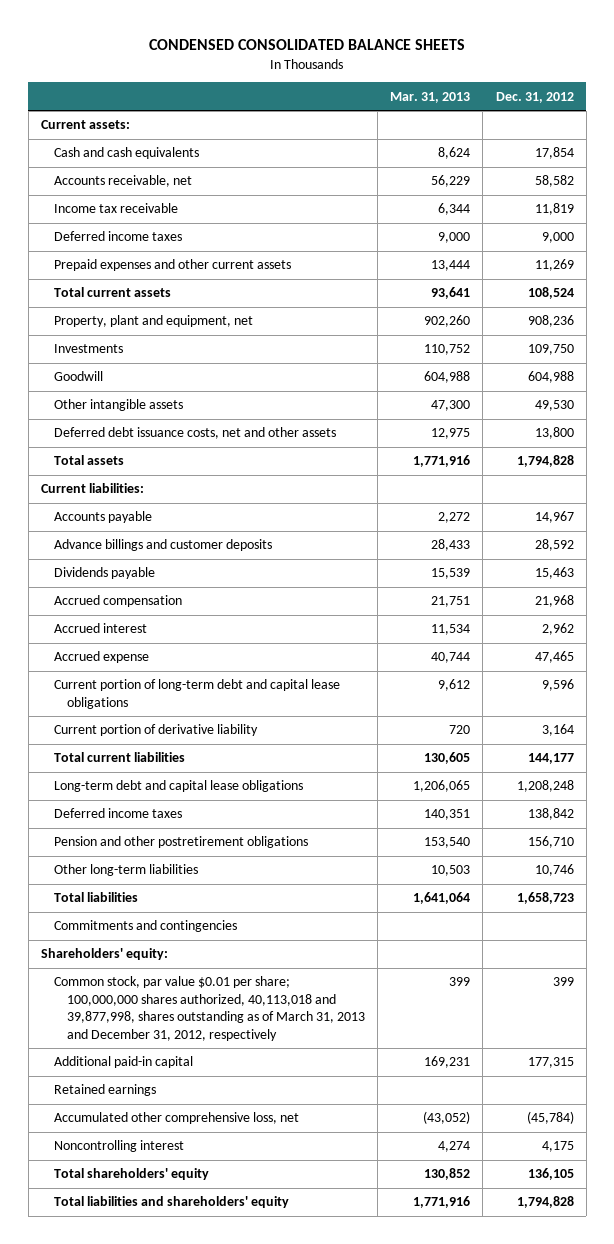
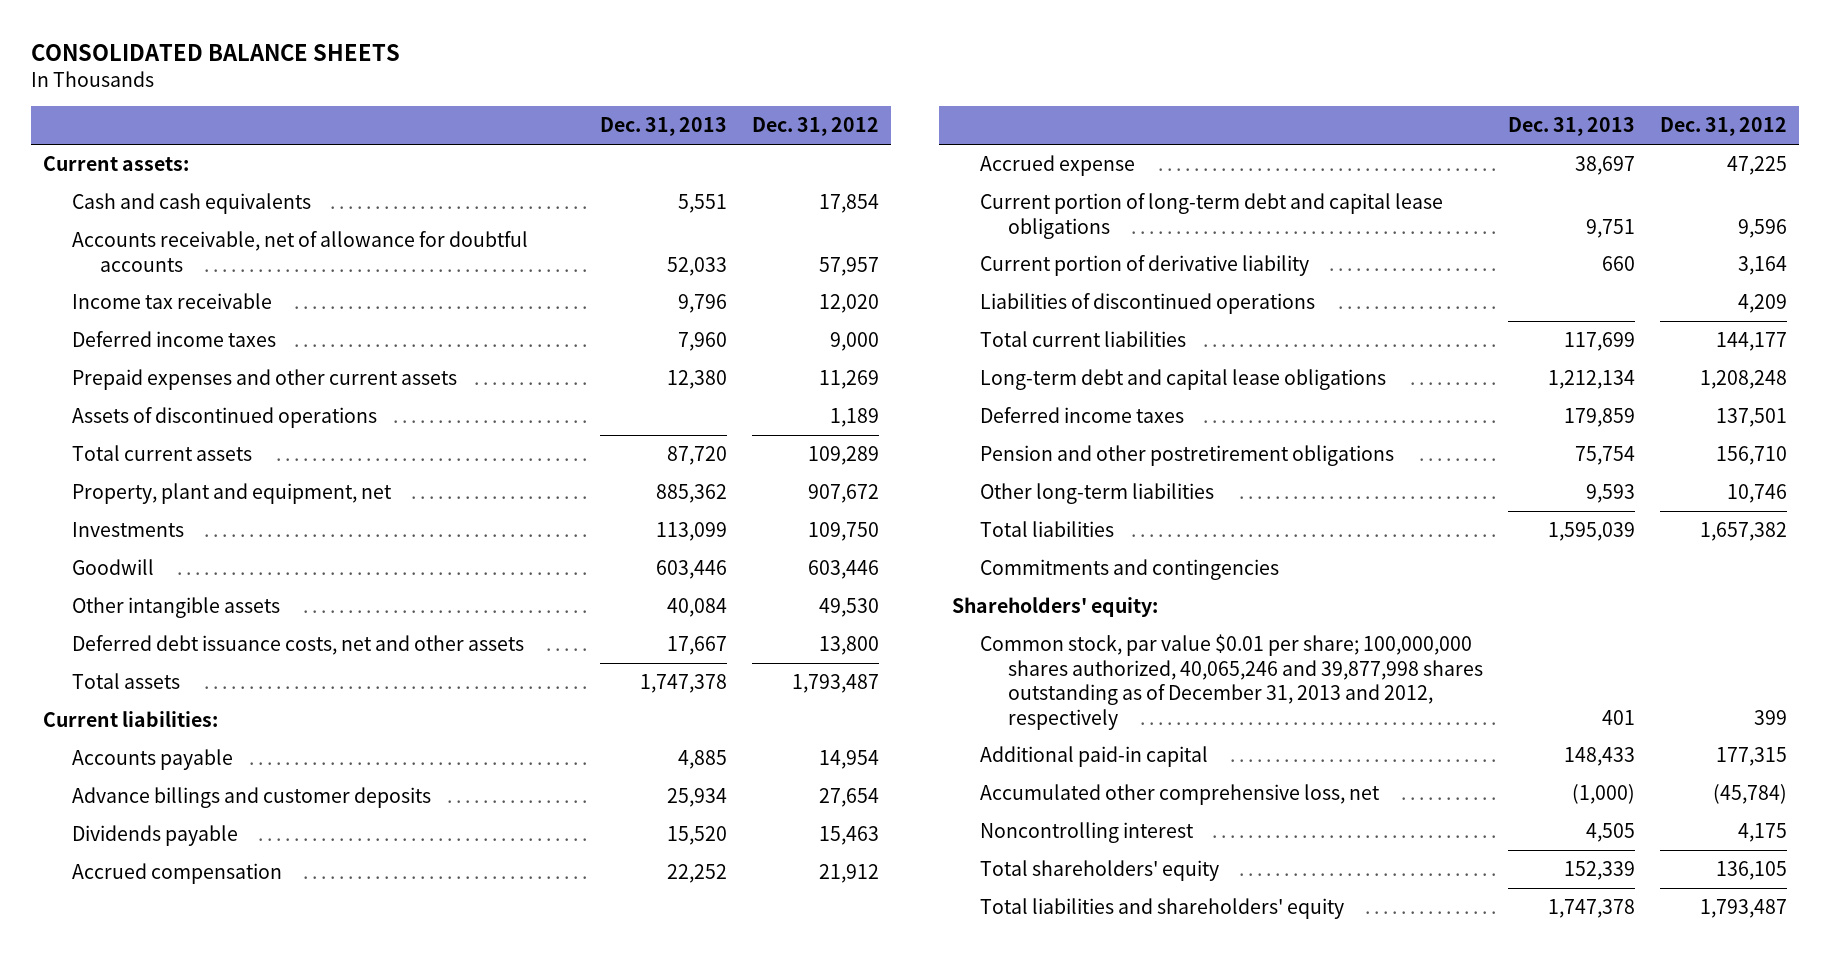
[149,38,466,50] CONDENSED CONSOLIDATED BALANCE SHEETS -> [30,43,400,61] CONSOLIDATED BALANCE SHEETS
[390,91,471,103] Mar. 31, 2013 -> none
none -> [599,117,727,137] Dec. 31, 2013
[54,175,193,188] Accounts receivable, net -> [71,231,528,272] Accounts receivable, net of allowance for doubtful accounts
[534,175,574,188] 58,582 -> [818,256,879,276] 57,957
[534,203,574,216] 11,819 -> [818,294,879,314] 12,020
none -> [71,407,377,429] Assets of discontinued operations
[527,287,574,300] 108,524 -> [807,446,879,466] 109,289
[527,315,574,328] 908,236 -> [807,484,879,504] 907,672
[527,371,574,384] 604,988 -> [807,560,879,580] 603,446
[516,455,574,468] 1,794,828 -> [791,674,879,694] 1,793,487
[534,511,574,524] 14,967 -> [818,750,879,770] 14,954
[534,539,574,552] 28,592 -> [818,788,879,808] 27,654
[54,623,148,634] Accrued interest -> none
[534,595,574,608] 21,968 -> [818,864,879,884] 21,912
[534,651,574,664] 47,465 -> [1726,156,1787,176] 47,225
none -> [979,293,1315,315] Liabilities of discontinued operations
[527,808,574,821] 138,842 -> [1715,408,1787,428] 137,501
[516,892,574,905] 1,658,723 -> [1699,522,1787,542] 1,657,382
[54,976,366,1041] Common stock, par value $0.01 per share; 100,000,000 shares authorized, 40,113,018 and 39,877,998, shares outstanding as of March 31, 2013 and December 31, 2012, respectively -> [979,634,1484,730] Common stock, par value $0.01 per share; 100,000,000 shares authorized, 40,065,246 and 39,877,998 shares outstanding as of December 31, 2013 and 2012, respectively
[54,1084,157,1097] Retained earnings -> none
[516,1196,574,1209] 1,794,828 -> [1699,899,1787,919] 1,793,487

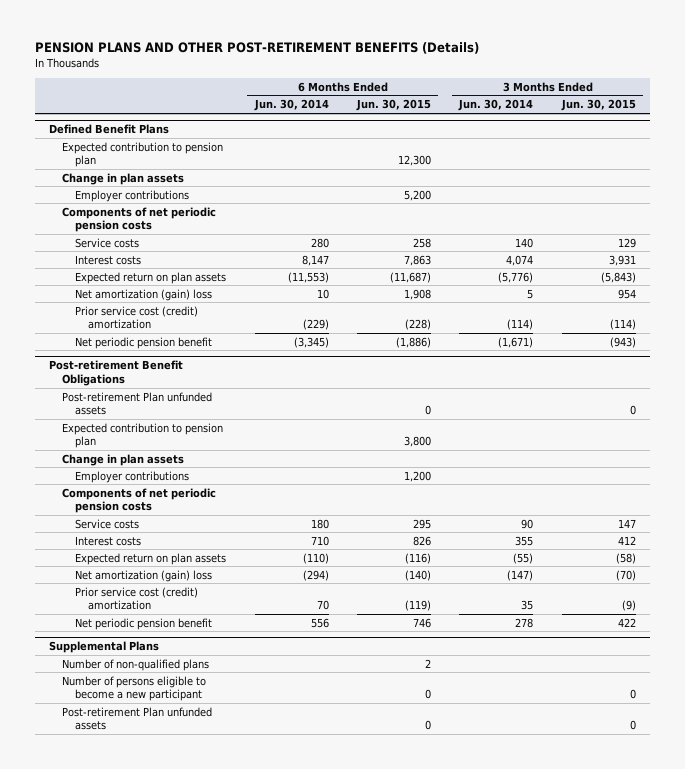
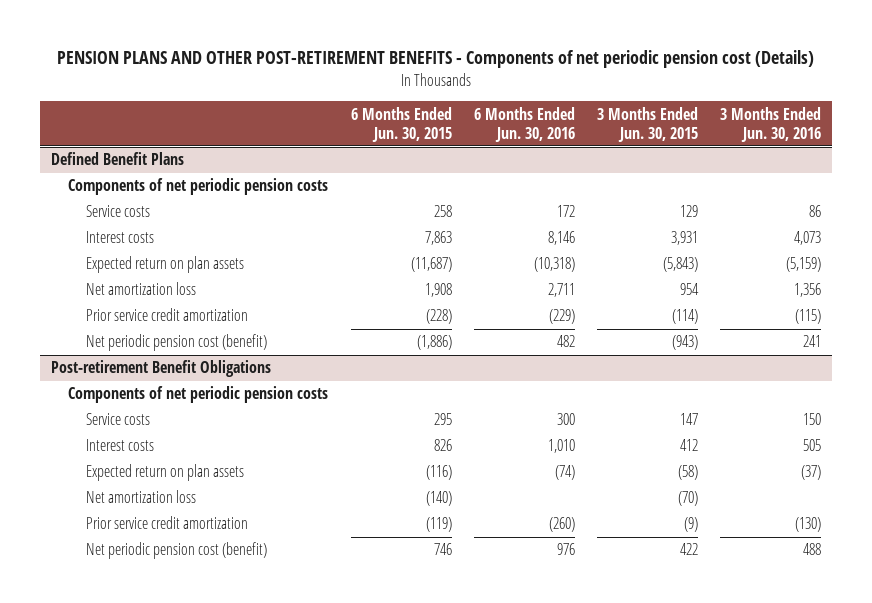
[34,42,479,55] PENSION PLANS AND OTHER POST-RETIREMENT BENEFITS (Details) -> [56,50,814,69] PENSION PLANS AND OTHER POST-RETIREMENT BENEFITS - Components of net periodic pension cost (Details)
[253,99,329,112] Jun. 30, 2014 -> none
[458,99,534,112] Jun. 30, 2014 -> none
none -> [473,106,575,142] 6 Months Ended Jun. 30, 2016
none -> [719,106,821,142] 3 Months Ended Jun. 30, 2016
[62,141,224,168] Expected contribution to pension plan -> none
[62,172,185,185] Change in plan assets -> none
[75,189,190,202] Employer contributions -> none
[75,288,213,301] Net amortization (gain) loss -> [86,282,197,296] Net amortization loss
[75,305,199,330] Prior service cost (credit) amortization -> [86,308,249,322] Prior service credit amortization
[75,336,213,349] Net periodic pension benefit -> [86,334,268,352] Net periodic pension cost (benefit)
[62,391,213,416] Post-retirement Plan unfunded assets -> none
[62,422,224,449] Expected contribution to pension plan -> none
[62,453,185,466] Change in plan assets -> none
[75,470,190,483] Employer contributions -> none
[49,641,160,654] Supplemental Plans -> none
[62,658,210,671] Number of non-qualified plans -> none
[62,675,207,702] Number of persons eligible to become a new participant -> none
[62,706,213,731] Post-retirement Plan unfunded assets -> none
[75,569,213,582] Net amortization (gain) loss -> [86,490,197,504] Net amortization loss
[75,586,199,611] Prior service cost (credit) amortization -> [86,516,249,530] Prior service credit amortization
[75,617,213,630] Net periodic pension benefit -> [86,542,268,560] Net periodic pension cost (benefit)

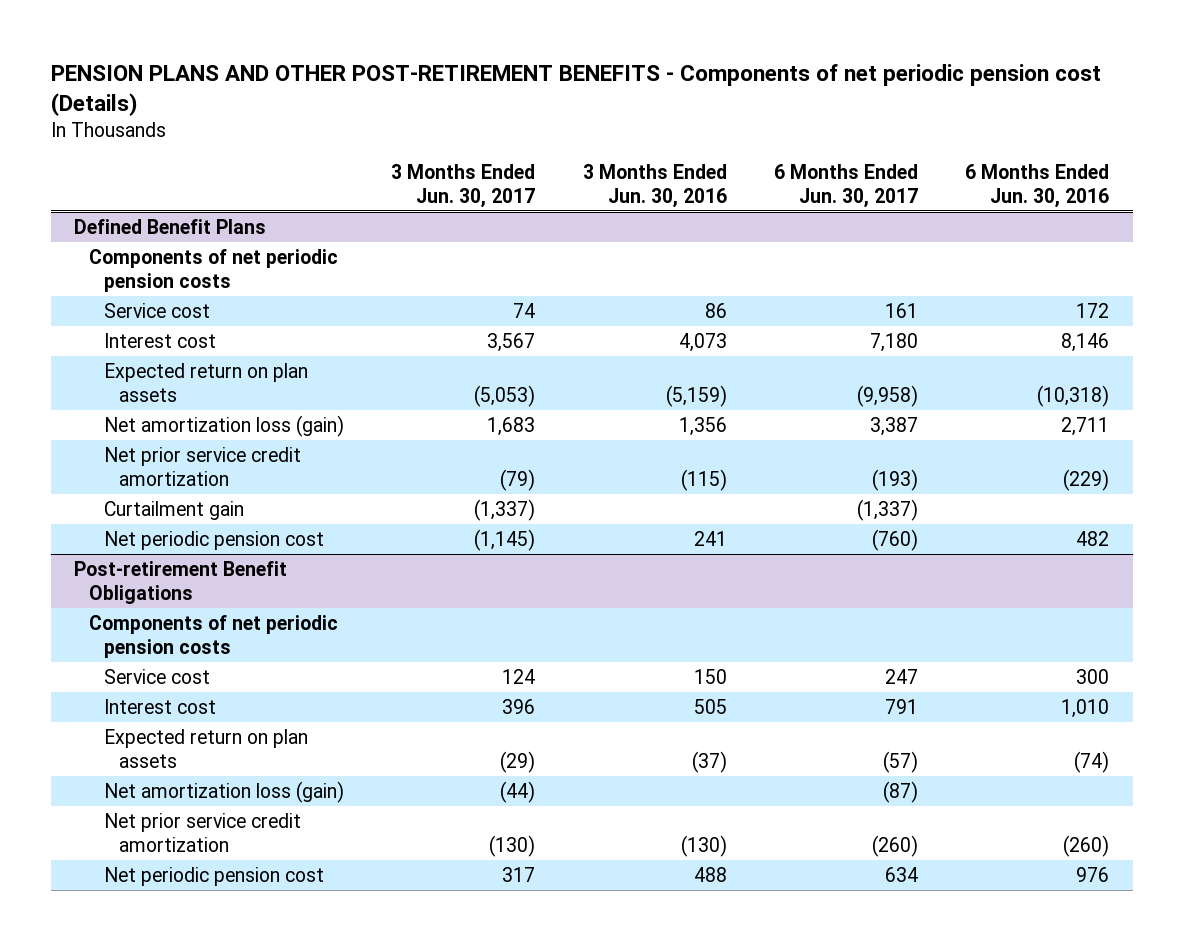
[350,106,452,142] 6 Months Ended Jun. 30, 2015 -> none
[596,106,698,142] 3 Months Ended Jun. 30, 2015 -> none
none -> [391,163,536,208] 3 Months Ended Jun. 30, 2017
none -> [774,163,919,208] 6 Months Ended Jun. 30, 2017
[86,205,151,218] Service costs -> [103,302,210,318] Service cost
[86,231,155,244] Interest costs -> [103,332,216,348] Interest cost
[86,282,197,296] Net amortization loss -> [103,414,344,437] Net amortization loss (gain)
[86,308,249,322] Prior service credit amortization -> [103,446,301,486] Net prior service credit amortization
none -> [103,500,244,520] Curtailment gain
[86,334,268,352] Net periodic pension cost (benefit) -> [103,530,324,550] Net periodic pension cost
[86,413,151,426] Service costs -> [103,668,210,684] Service cost
[86,439,155,452] Interest costs -> [103,698,216,714] Interest cost
[86,490,197,504] Net amortization loss -> [103,780,344,803] Net amortization loss (gain)
[86,516,249,530] Prior service credit amortization -> [103,812,301,852] Net prior service credit amortization
[86,542,268,560] Net periodic pension cost (benefit) -> [103,866,324,886] Net periodic pension cost

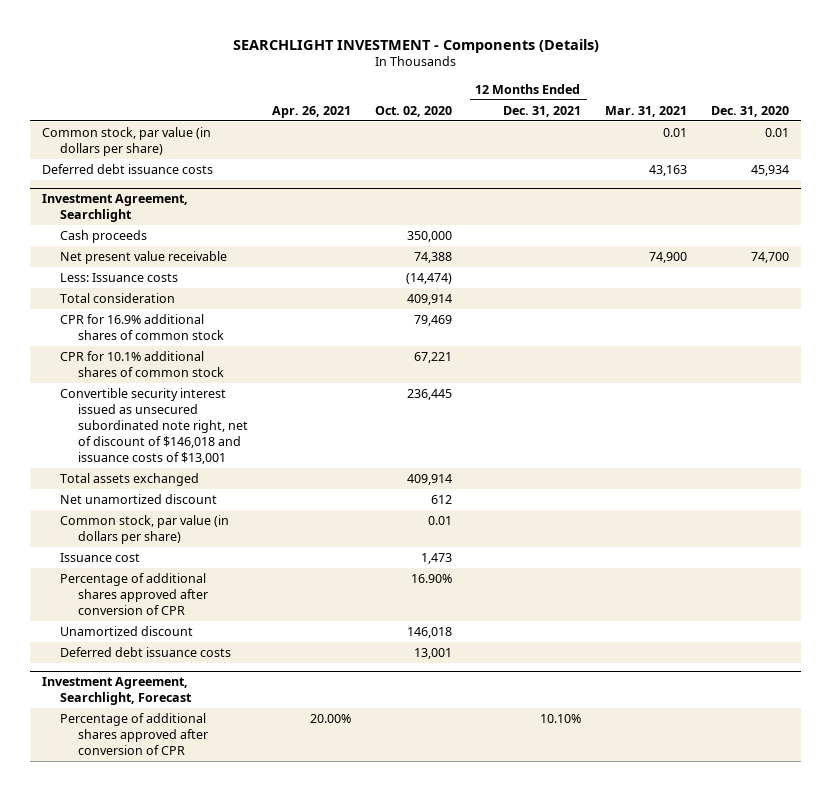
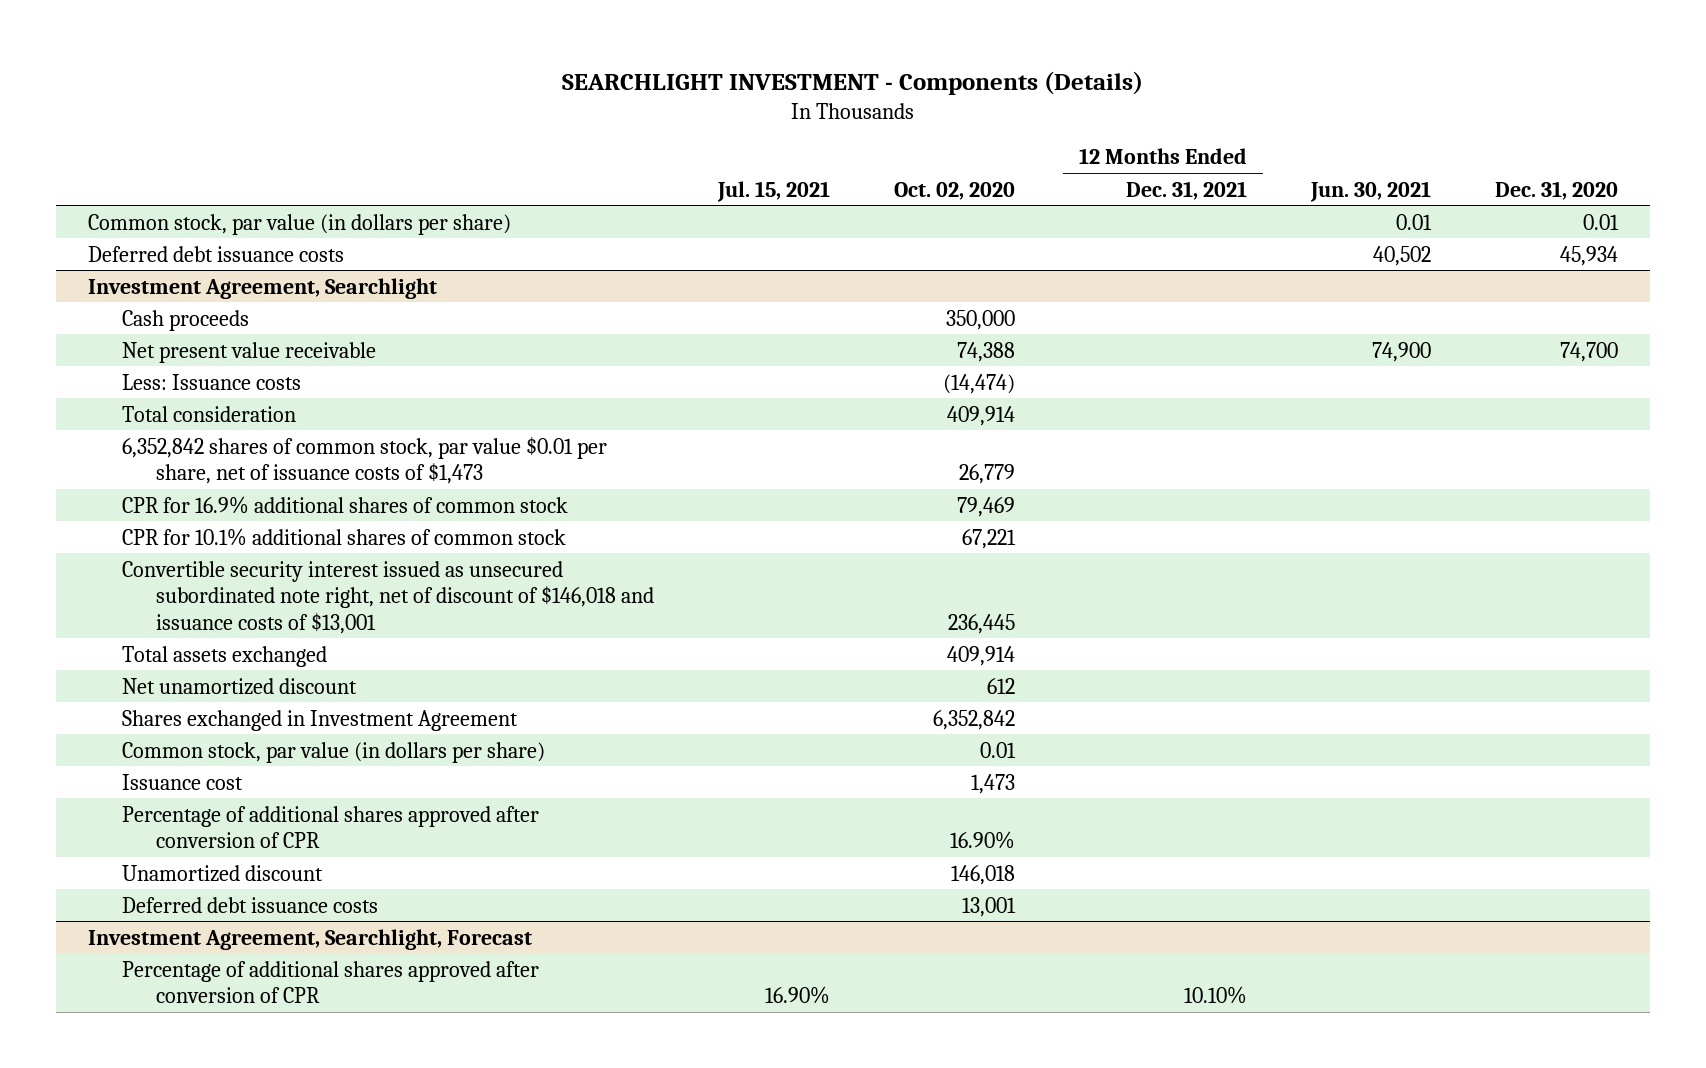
[271,105,351,118] Apr. 26, 2021 -> none
[605,105,688,117] Mar. 31, 2021 -> none
none -> [717,180,831,202] Jul. 15, 2021
none -> [1310,180,1432,202] Jun. 30, 2021
none -> [122,436,608,485] 6,352,842 shares of common stock, par value $0.01 per share, net of issuance costs of $1,473
none -> [122,709,519,731] Shares exchanged in Investment Agreement

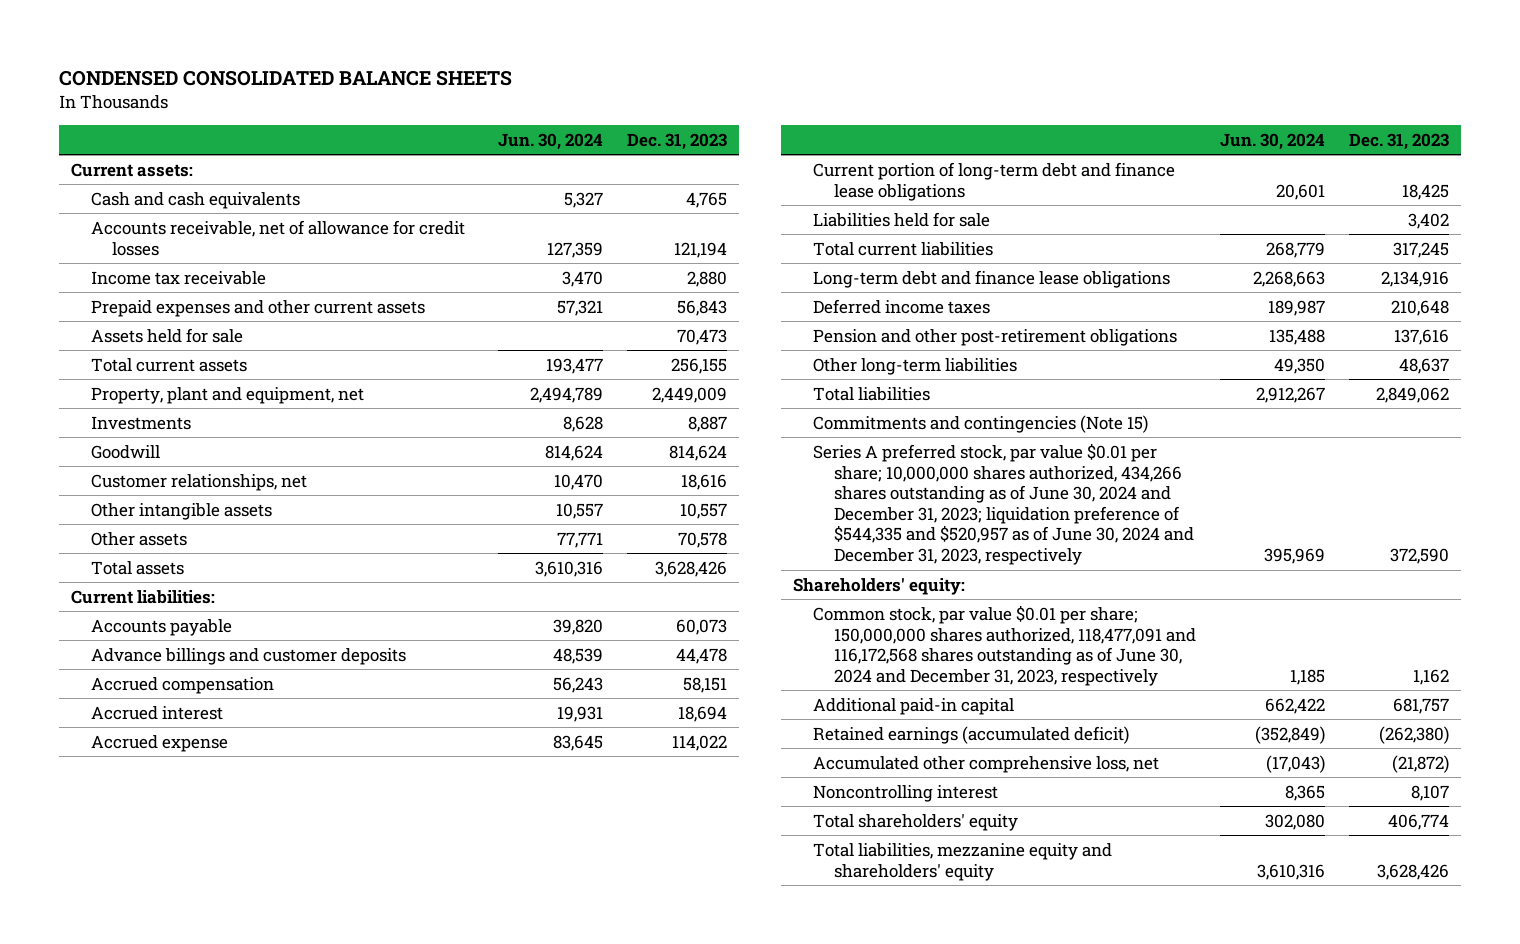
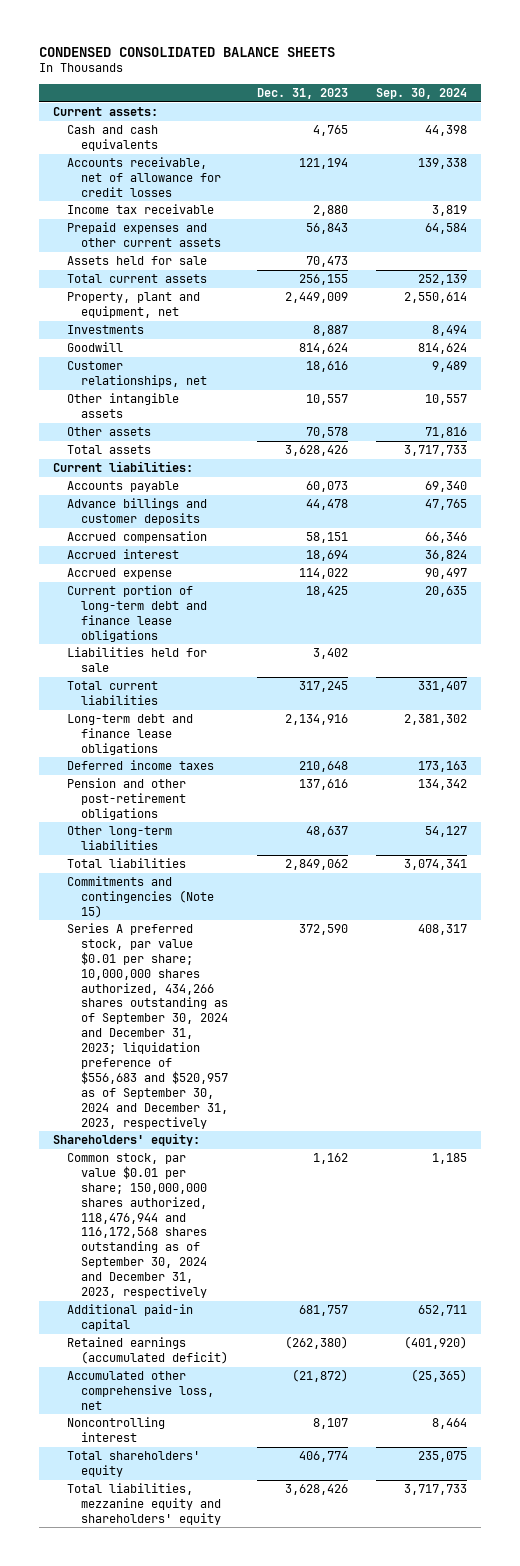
[497,132,603,150] Jun. 30, 2024 -> none
none -> [376,87,468,99] Sep. 30, 2024
[813,442,1194,566] Series A preferred stock, par value $0.01 per share; 10,000,000 shares authorized, 434,266 shares outstanding as of June 30, 2024 and December 31, 2023; liquidation preference of $544,335 and $520,957 as of June 30, 2024 and December 31, 2023, respectively -> [67,923,229,1129] Series A preferred stock, par value $0.01 per share; 10,000,000 shares authorized, 434,266 shares outstanding as of September 30, 2024 and December 31, 2023; liquidation preference of $556,683 and $520,957 as of September 30, 2024 and December 31, 2023, respectively
[813,604,1196,686] Common stock, par value $0.01 per share; 150,000,000 shares authorized, 118,477,091 and 116,172,568 shares outstanding as of June 30, 2024 and December 31, 2023, respectively -> [67,1153,208,1299] Common stock, par value $0.01 per share; 150,000,000 shares authorized, 118,476,944 and 116,172,568 shares outstanding as of September 30, 2024 and December 31, 2023, respectively

